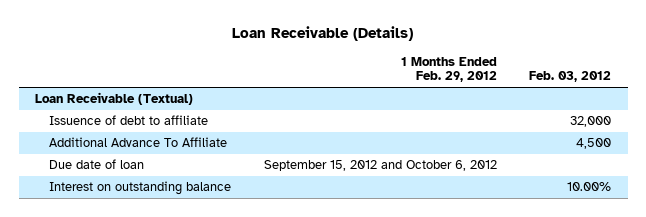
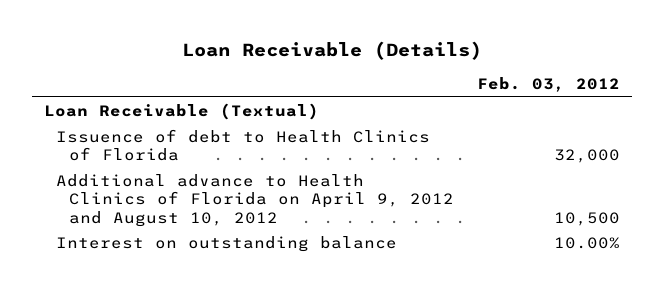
[400,56,497,83] 1 Months Ended Feb. 29, 2012 -> none
[49,159,145,170] Due date of loan -> none
[49,115,209,126] Issuence of debt to affiliate -> [56,129,431,162] Issuence of debt to Health Clinics of Florida
[49,137,228,148] Additional Advance To Affiliate -> [56,174,455,227] Additional advance to Health Clinics of Florida on April 9, 2012 and August 10, 2012
[576,138,612,150] 4,500 -> [554,211,621,226] 10,500

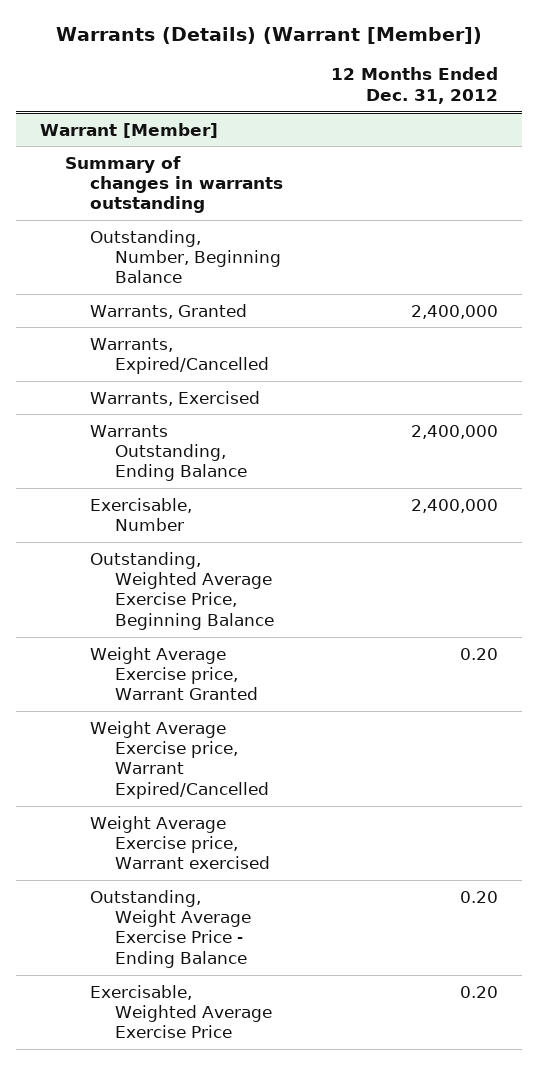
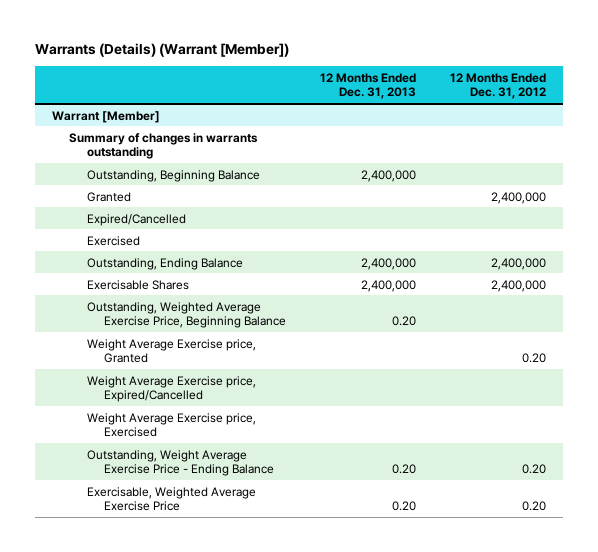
none -> [320,73,417,100] 12 Months Ended Dec. 31, 2013
[89,229,281,284] Outstanding, Number, Beginning Balance -> [86,169,260,182] Outstanding, Beginning Balance
[89,303,247,319] Warrants, Granted -> [86,191,131,202] Granted
[89,337,269,375] Warrants, Expired/Cancelled -> [86,213,186,226] Expired/Cancelled
[89,390,260,406] Warrants, Exercised -> [86,235,140,246] Exercised
[89,424,247,482] Warrants Outstanding, Ending Balance -> [86,257,243,270] Outstanding, Ending Balance
[89,497,192,532] Exercisable, Number -> [86,279,189,290] Exercisable Shares
[89,646,258,701] Weight Average Exercise price, Warrant Granted -> [86,338,256,363] Weight Average Exercise price, Granted
[89,720,269,799] Weight Average Exercise price, Warrant Expired/Cancelled -> [86,375,256,402] Weight Average Exercise price, Expired/Cancelled
[89,815,270,870] Weight Average Exercise price, Warrant exercised -> [86,412,256,437] Weight Average Exercise price, Exercised

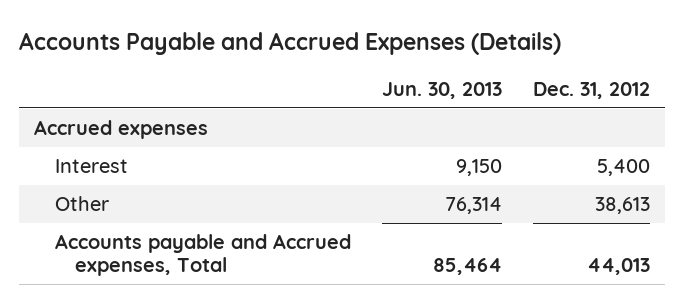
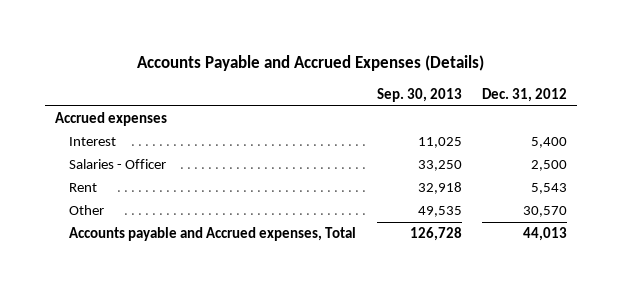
[381,81,502,99] Jun. 30, 2013 -> none
none -> [376,88,462,103] Sep. 30, 2013
none -> [69,159,167,170] Salaries - Officer
none -> [69,183,98,193] Rent
[594,196,650,214] 38,613 -> [522,206,567,218] 30,570

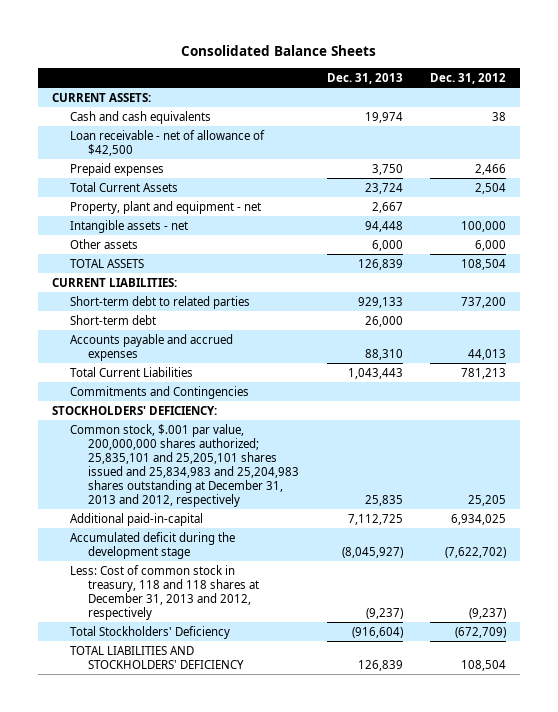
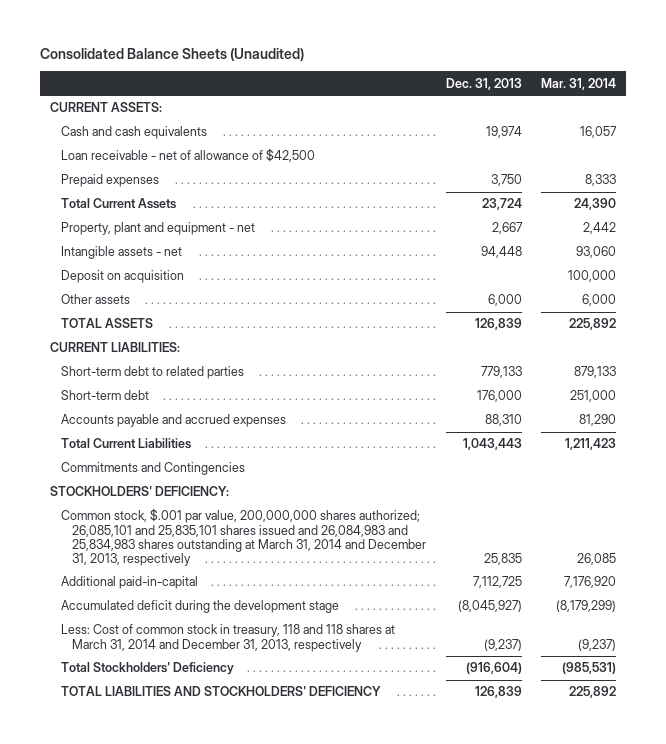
[181,45,377,57] Consolidated Balance Sheets -> [39,48,304,62] Consolidated Balance Sheets (Unaudited)
[430,72,507,84] Dec. 31, 2012 -> none
none -> [541,77,617,90] Mar. 31, 2014
none -> [60,270,184,284] Deposit on acquisition
[357,296,403,308] 929,133 -> [480,366,522,379] 779,133
[364,315,403,327] 26,000 -> [476,390,522,403] 176,000
[69,423,299,507] Common stock, $.001 par value, 200,000,000 shares authorized; 25,835,101 and 25,205,101 shares issued and 25,834,983 and 25,204,983 shares outstanding at December 31, 2013 and 2012, respectively -> [60,508,427,566] Common stock, $.001 par value, 200,000,000 shares authorized; 26,085,101 and 25,835,101 shares issued and 26,084,983 and 25,834,983 shares outstanding at March 31, 2014 and December 31, 2013, respectively
[69,564,259,620] Less: Cost of common stock in treasury, 118 and 118 shares at December 31, 2013 and 2012, respectively -> [60,624,395,652] Less: Cost of common stock in treasury, 118 and 118 shares at March 31, 2014 and December 31, 2013, respectively

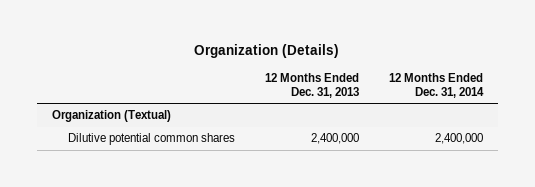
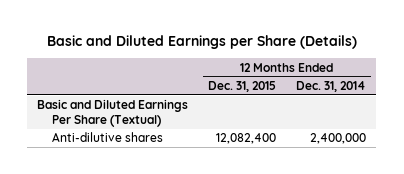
[194,44,340,59] Organization (Details) -> [46,35,357,50] Basic and Diluted Earnings per Share (Details)
[264,73,359,99] 12 Months Ended Dec. 31, 2013 -> none
none -> [208,80,277,92] Dec. 31, 2015
[52,110,172,123] Organization (Textual) -> none
none -> [37,99,189,128] Basic and Diluted Earnings Per Share (Textual)
[67,133,235,146] Dilutive potential common shares -> [51,132,163,143] Anti-dilutive shares

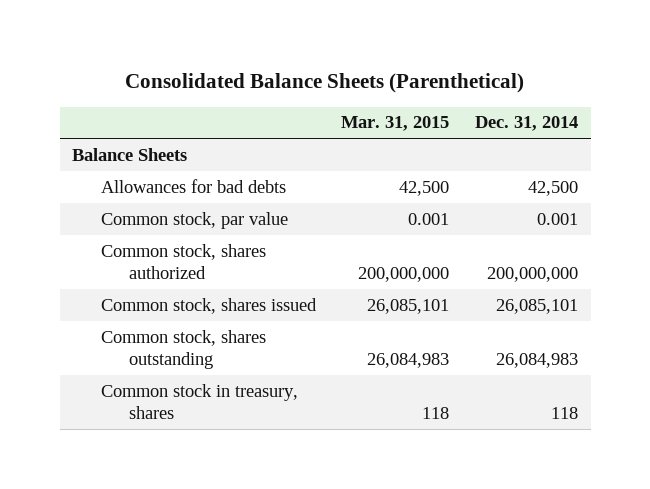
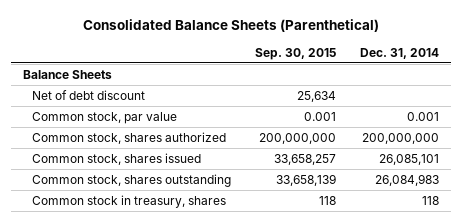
[341,116,450,132] Mar. 31, 2015 -> none
none -> [255,47,337,60] Sep. 30, 2015
[100,178,286,193] Allowances for bad debts -> none
none -> [32,89,146,100] Net of debt discount

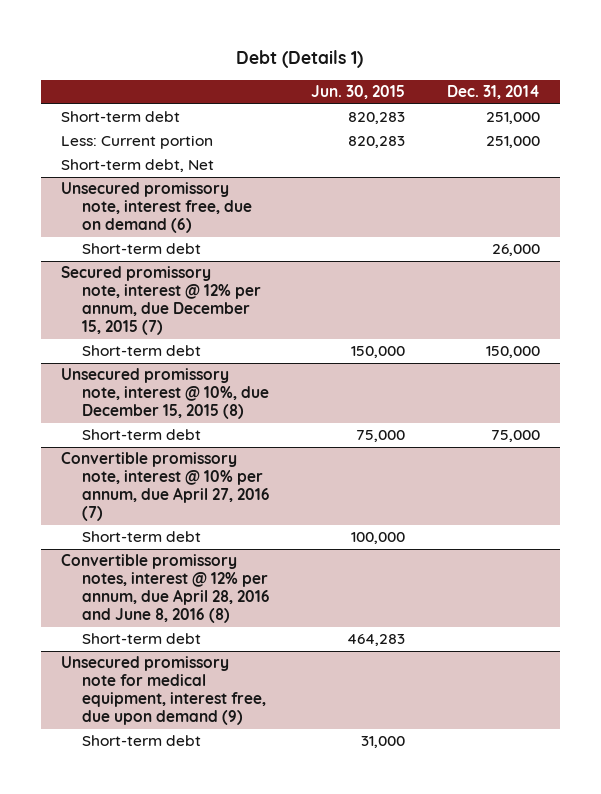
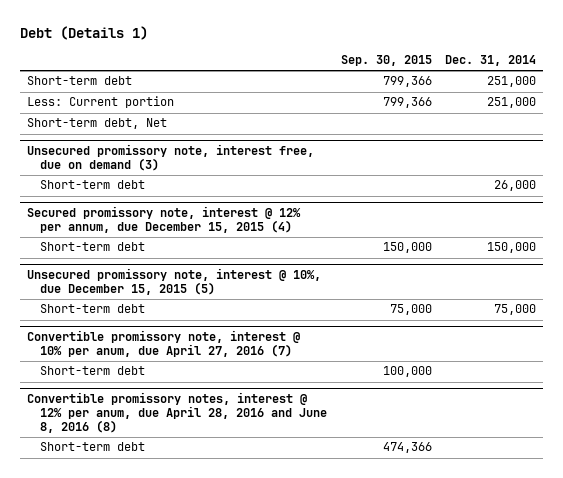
[311,85,406,100] Jun. 30, 2015 -> none
none -> [340,55,432,67] Sep. 30, 2015
[61,182,252,234] Unsecured promissory note, interest free, due on demand (6) -> [26,144,314,172] Unsecured promissory note, interest free, due on demand (3)
[61,266,261,336] Secured promissory note, interest @ 12% per annum, due December 15, 2015 (7) -> [26,206,301,234] Secured promissory note, interest @ 12% per annum, due December 15, 2015 (4)
[61,368,269,420] Unsecured promissory note, interest @ 10%, due December 15, 2015 (8) -> [26,268,321,296] Unsecured promissory note, interest @ 10%, due December 15, 2015 (5)
[81,531,201,543] Short-term debt -> none
[61,554,270,624] Convertible promissory notes, interest @ 12% per annum, due April 28, 2016 and June 8, 2016 (8) -> none
[61,452,270,522] Convertible promissory note, interest @ 10% per annum, due April 27, 2016 (7) -> [26,330,300,358] Convertible promissory note, interest @ 10% per anum, due April 27, 2016 (7)
[61,656,266,726] Unsecured promissory note for medical equipment, interest free, due upon demand (9) -> none
none -> [26,392,327,434] Convertible promissory notes, interest @ 12% per anum, due April 28, 2016 and June 8, 2016 (8)

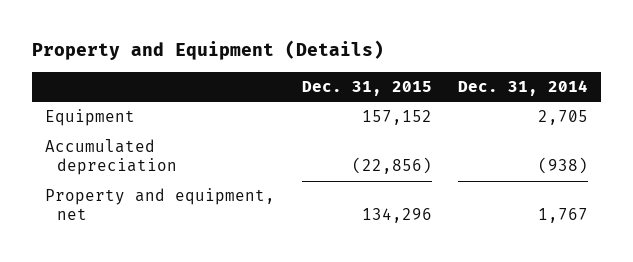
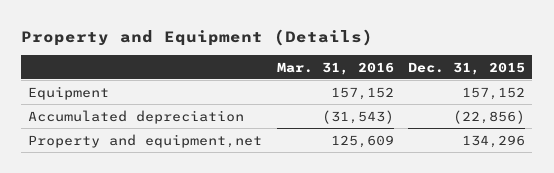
[457,79,588,96] Dec. 31, 2014 -> none
none -> [276,61,394,75] Mar. 31, 2016
[45,188,276,221] Property and equipment, net -> [28,133,263,148] Property and equipment,net

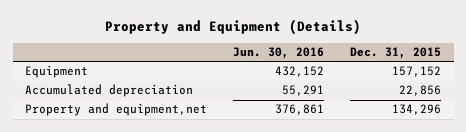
[276,61,394,75] Mar. 31, 2016 -> none
none -> [233,47,325,60] Jun. 30, 2016
[453,109,526,124] (22,856) -> [398,85,441,97] 22,856

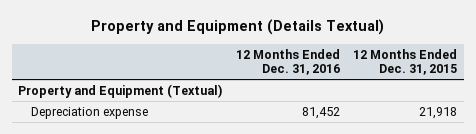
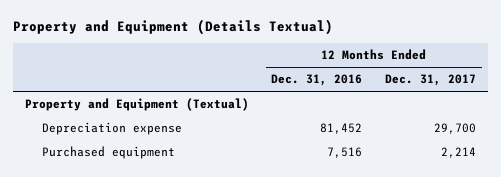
[353,48,458,76] 12 Months Ended Dec. 31, 2015 -> none
none -> [385,74,477,87] Dec. 31, 2017
none -> [42,146,176,160] Purchased equipment

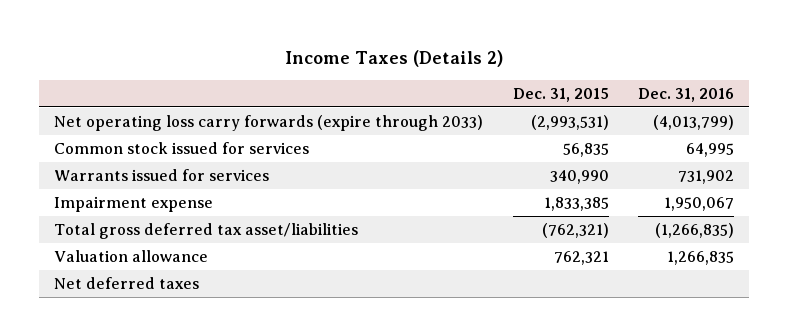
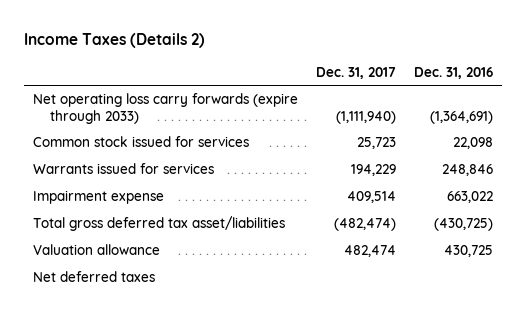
[512,87,609,102] Dec. 31, 2015 -> none
none -> [316,66,397,79] Dec. 31, 2017
[653,115,735,131] (4,013,799) -> [429,110,493,124] (1,364,691)
[686,143,735,158] 64,995 -> [452,137,493,150] 22,098
[678,170,735,185] 731,902 -> [441,164,493,177] 248,846
[664,197,735,212] 1,950,067 -> [446,191,493,204] 663,022
[655,223,735,239] (1,266,835) -> [433,218,493,232] (430,725)
[667,251,735,266] 1,266,835 -> [443,245,493,258] 430,725

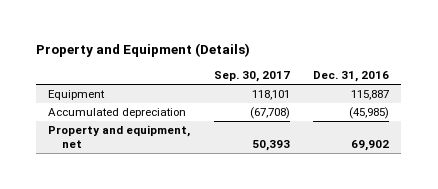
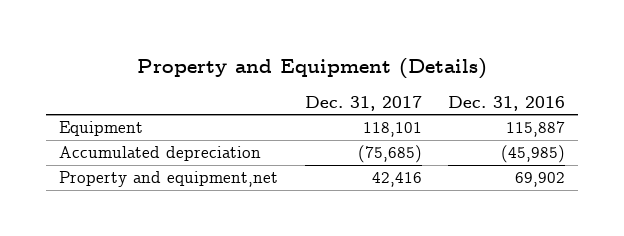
[213,71,290,83] Sep. 30, 2017 -> none
none -> [304,95,422,111] Dec. 31, 2017
[48,125,191,149] Property and equipment, net -> [59,171,279,188] Property and equipment,net

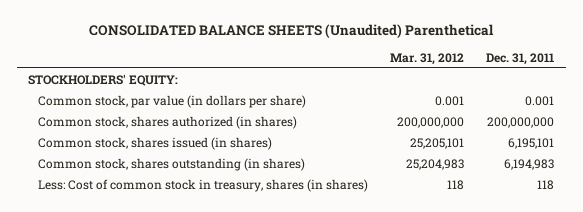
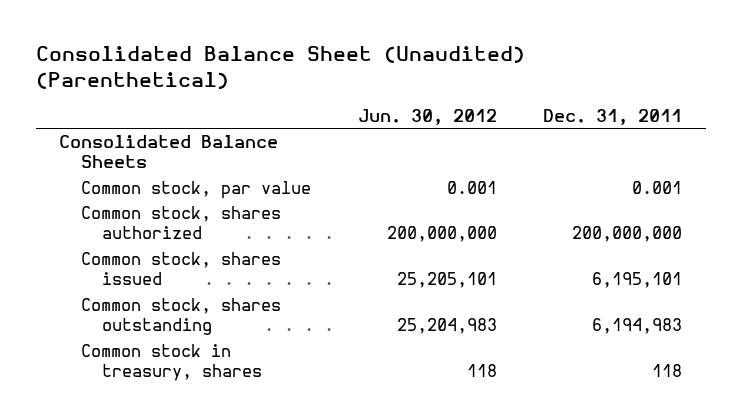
[89,24,495,39] CONSOLIDATED BALANCE SHEETS (Unaudited) Parenthetical -> [35,46,525,89] Consolidated Balance Sheet (Unaudited) (Parenthetical)
[390,52,465,65] Mar. 31, 2012 -> none
none -> [357,108,497,125] Jun. 30, 2012
[28,73,179,86] STOCKHOLDERS' EQUITY: -> none
none -> [59,134,279,169] Consolidated Balance Sheets
[37,94,306,108] Common stock, par value (in dollars per share) -> [80,180,311,199] Common stock, par value
[37,115,297,129] Common stock, shares authorized (in shares) -> [80,205,281,240] Common stock, shares authorized
[37,136,272,150] Common stock, shares issued (in shares) -> [80,251,281,286] Common stock, shares issued
[37,157,305,171] Common stock, shares outstanding (in shares) -> [80,297,281,336] Common stock, shares outstanding
[37,178,368,192] Less: Cost of common stock in treasury, shares (in shares) -> [80,343,263,382] Common stock in treasury, shares

